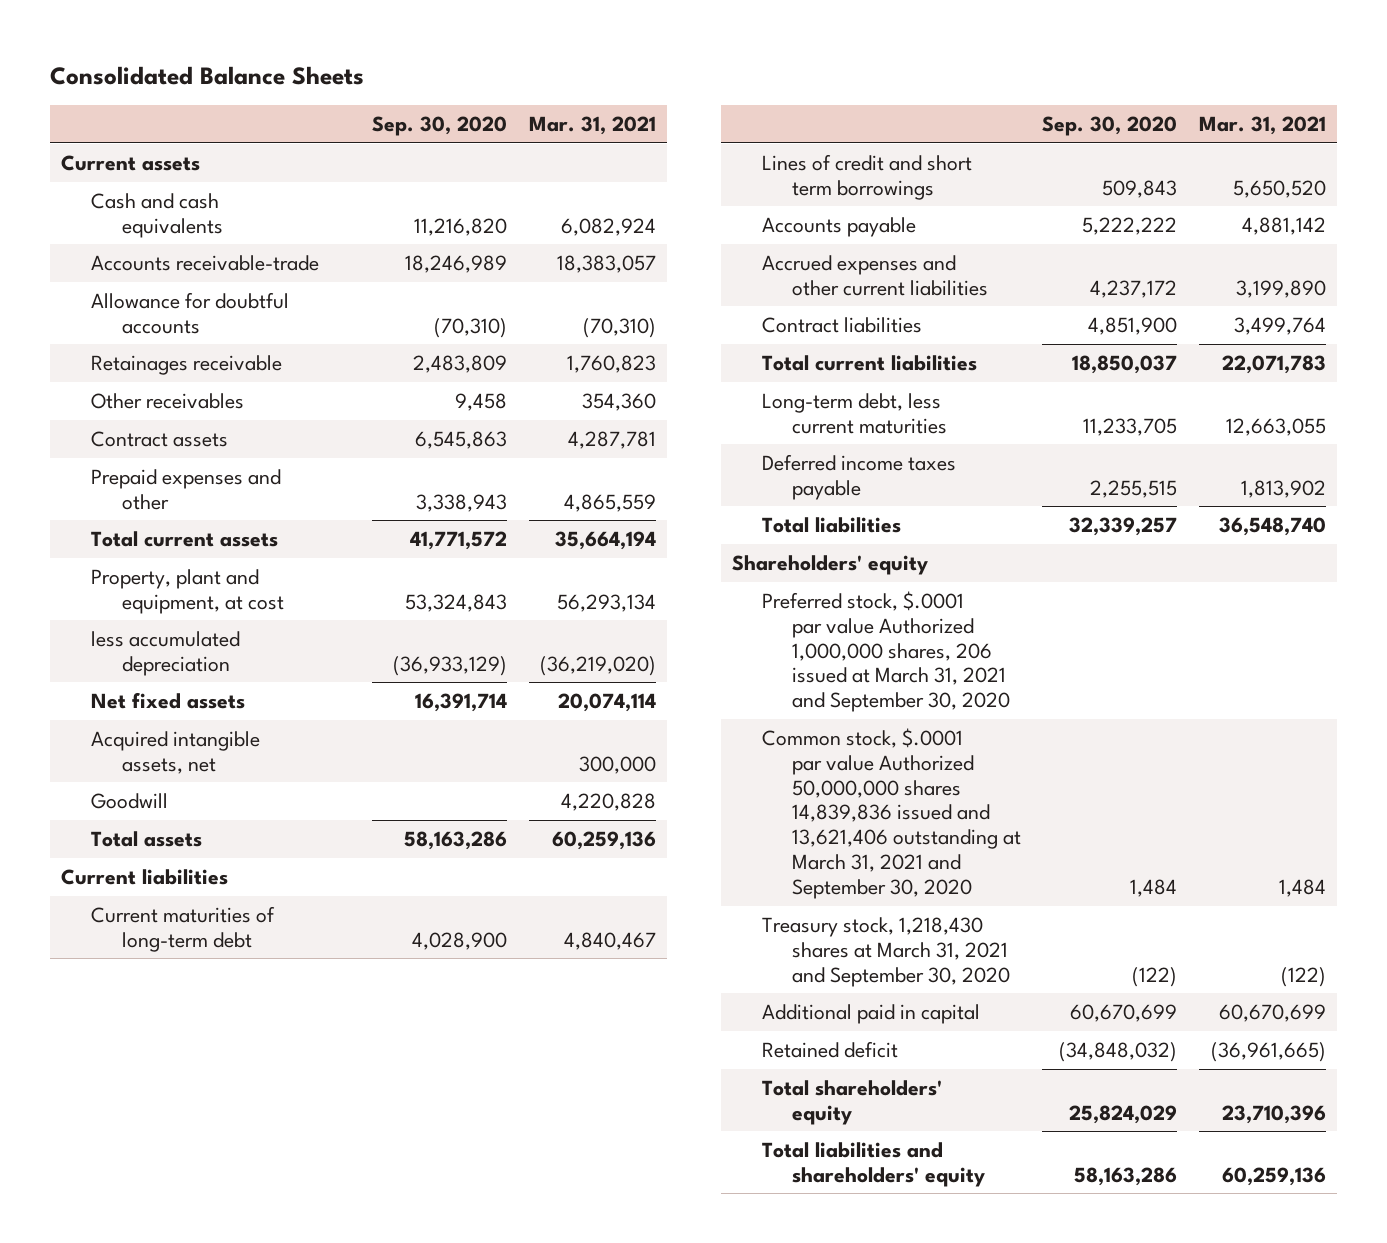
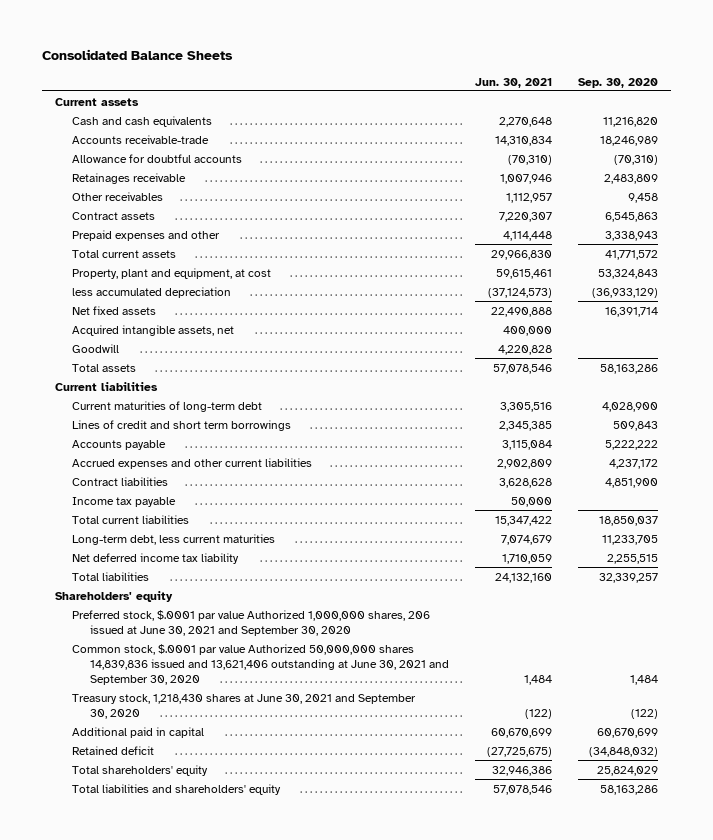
[528,116,656,136] Mar. 31, 2021 -> none
none -> [474,77,552,88] Jun. 30, 2021
none -> [72,496,177,507] Income tax payable
[761,453,956,500] Deferred income taxes payable -> [72,552,240,564] Net deferred income tax liability
[761,590,1010,713] Preferred stock, $.0001 par value Authorized 1,000,000 shares, 206 issued at March 31, 2021 and September 30, 2020 -> [72,609,431,636] Preferred stock, $.0001 par value Authorized 1,000,000 shares, 206 issued at June 30, 2021 and September 30, 2020
[761,727,1021,900] Common stock, $.0001 par value Authorized 50,000,000 shares 14,839,836 issued and 13,621,406 outstanding at March 31, 2021 and September 30, 2020 -> [72,643,449,685] Common stock, $.0001 par value Authorized 50,000,000 shares 14,839,836 issued and 13,621,406 outstanding at June 30, 2021 and September 30, 2020
[761,916,1010,987] Treasury stock, 1,218,430 shares at March 31, 2021 and September 30, 2020 -> [72,693,417,719] Treasury stock, 1,218,430 shares at June 30, 2021 and September 30, 2020

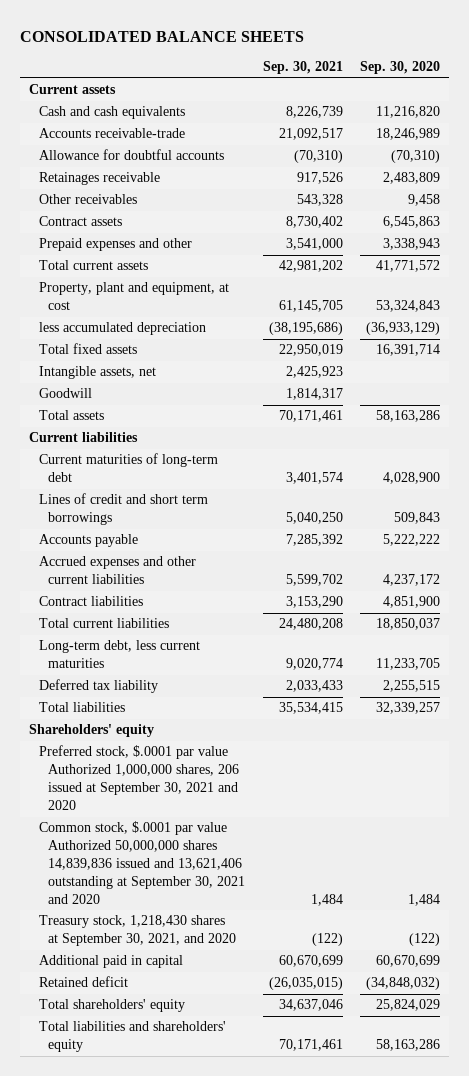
[41,49,233,61] Consolidated Balance Sheets -> [20,30,305,42] CONSOLIDATED BALANCE SHEETS
[474,77,552,88] Jun. 30, 2021 -> none
none -> [262,61,343,75] Sep. 30, 2021
[72,305,157,315] Net fixed assets -> [38,343,137,355] Total fixed assets
[72,324,235,336] Acquired intangible assets, net -> [38,366,156,380] Intangible assets, net
[72,496,177,507] Income tax payable -> none
[72,552,240,564] Net deferred income tax liability -> [38,679,158,694] Deferred tax liability
[72,609,431,636] Preferred stock, $.0001 par value Authorized 1,000,000 shares, 206 issued at June 30, 2021 and September 30, 2020 -> [38,745,240,811] Preferred stock, $.0001 par value Authorized 1,000,000 shares, 206 issued at September 30, 2021 and 2020
[72,643,449,685] Common stock, $.0001 par value Authorized 50,000,000 shares 14,839,836 issued and 13,621,406 outstanding at June 30, 2021 and September 30, 2020 -> [38,821,246,905] Common stock, $.0001 par value Authorized 50,000,000 shares 14,839,836 issued and 13,621,406 outstanding at September 30, 2021 and 2020
[72,693,417,719] Treasury stock, 1,218,430 shares at June 30, 2021 and September 30, 2020 -> [38,915,237,947] Treasury stock, 1,218,430 shares at September 30, 2021, and 2020

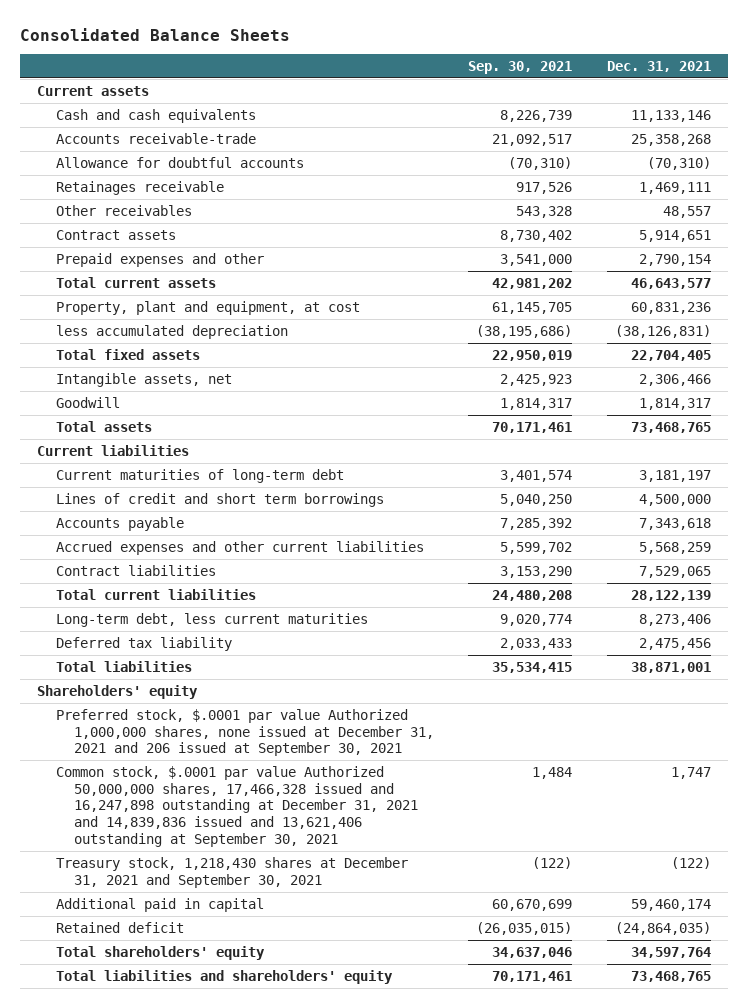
[20,30,305,42] CONSOLIDATED BALANCE SHEETS -> [19,27,290,41] Consolidated Balance Sheets
[360,61,441,75] Sep. 30, 2020 -> none
none -> [606,60,711,72] Dec. 31, 2021
[38,745,240,811] Preferred stock, $.0001 par value Authorized 1,000,000 shares, 206 issued at September 30, 2021 and 2020 -> [55,708,435,757] Preferred stock, $.0001 par value Authorized 1,000,000 shares, none issued at December 31, 2021 and 206 issued at September 30, 2021
[38,821,246,905] Common stock, $.0001 par value Authorized 50,000,000 shares 14,839,836 issued and 13,621,406 outstanding at September 30, 2021 and 2020 -> [55,765,419,847] Common stock, $.0001 par value Authorized 50,000,000 shares, 17,466,328 issued and 16,247,898 outstanding at December 31, 2021 and 14,839,836 issued and 13,621,406 outstanding at September 30, 2021
[38,915,237,947] Treasury stock, 1,218,430 shares at September 30, 2021, and 2020 -> [55,856,408,888] Treasury stock, 1,218,430 shares at December 31, 2021 and September 30, 2021

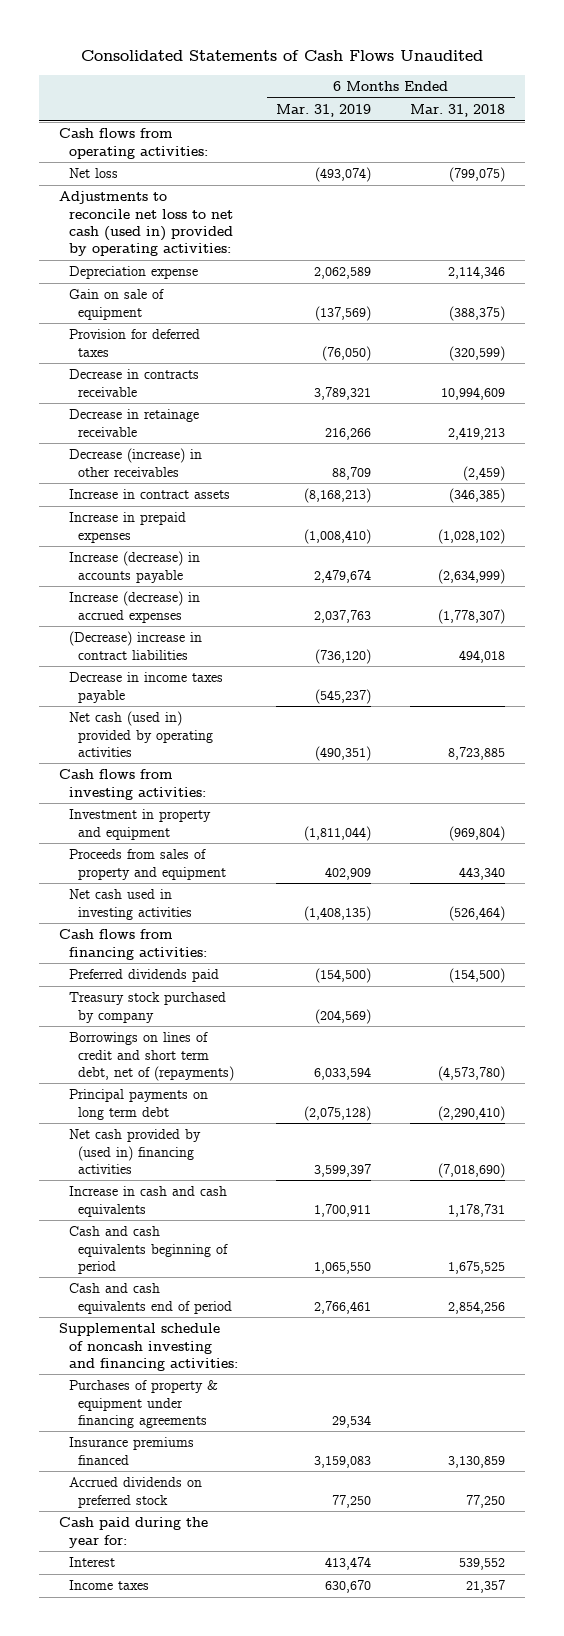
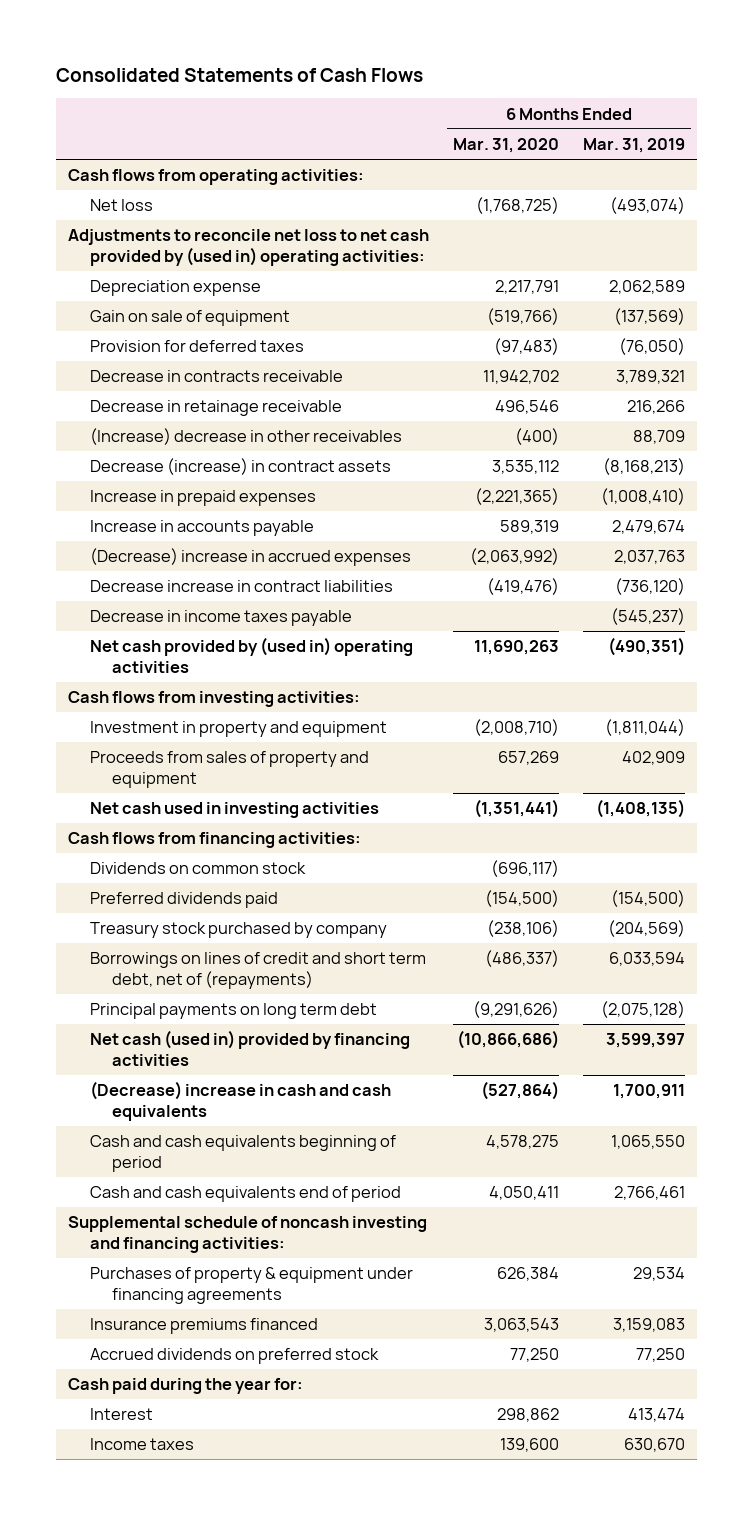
[81,50,484,62] Consolidated Statements of Cash Flows Unaudited -> [56,68,424,83] Consolidated Statements of Cash Flows
[410,104,506,118] Mar. 31, 2018 -> none
none -> [453,137,560,153] Mar. 31, 2020
[58,191,233,257] Adjustments to reconcile net loss to net cash (used in) provided by operating activities: -> [68,229,430,267] Adjustments to reconcile net loss to net cash provided by (used in) operating activities:
[68,448,202,477] Decrease (increase) in other receivables -> [90,428,403,446] (Increase) decrease in other receivables
[68,489,230,500] Increase in contract assets -> [90,458,392,476] Decrease (increase) in contract assets
[68,551,200,583] Increase (decrease) in accounts payable -> [90,520,315,537] Increase in accounts payable
[68,591,200,623] Increase (decrease) in accrued expenses -> [90,548,412,567] (Decrease) increase in accrued expenses
[68,631,202,660] (Decrease) increase in contract liabilities -> [90,580,394,593] Decrease increase in contract liabilities
[68,711,214,757] Net cash (used in) provided by operating activities -> [90,637,414,674] Net cash provided by (used in) operating activities
none -> [90,862,307,875] Dividends on common stock
[68,1129,201,1174] Net cash provided by (used in) financing activities -> [90,1030,411,1067] Net cash (used in) provided by financing activities
[68,1186,227,1217] Increase in cash and cash equivalents -> [90,1081,392,1122] (Decrease) increase in cash and cash equivalents

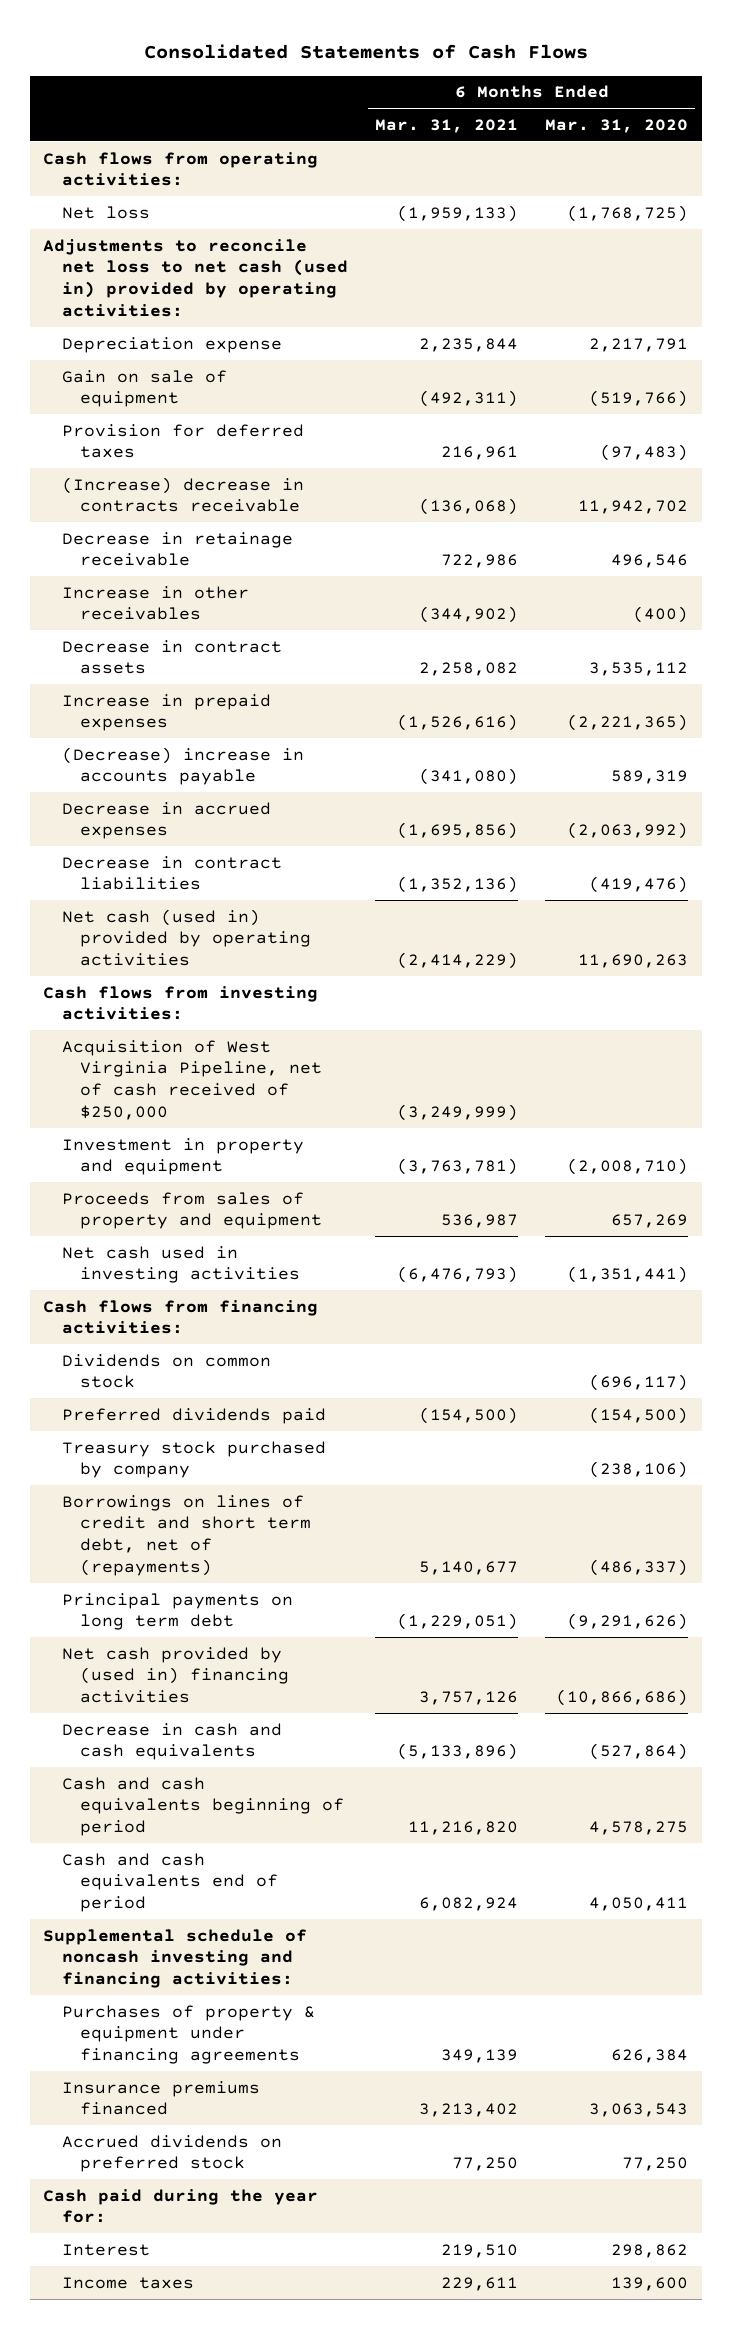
[582,137,685,153] Mar. 31, 2019 -> none
none -> [374,118,518,133] Mar. 31, 2021
[68,229,430,267] Adjustments to reconcile net loss to net cash provided by (used in) operating activities: -> [43,238,348,317] Adjustments to reconcile net loss to net cash (used in) provided by operating activities:
[90,370,344,383] Decrease in contracts receivable -> [61,476,304,513] (Increase) decrease in contracts receivable
[90,428,403,446] (Increase) decrease in other receivables -> [61,585,249,621] Increase in other receivables
[90,458,392,476] Decrease (increase) in contract assets -> [61,639,282,675] Decrease in contract assets
[90,610,353,627] Decrease in income taxes payable -> none
[90,520,315,537] Increase in accounts payable -> [61,746,304,786] (Decrease) increase in accounts payable
[90,548,412,567] (Decrease) increase in accrued expenses -> [61,801,271,840] Decrease in accrued expenses
[90,580,394,593] Decrease increase in contract liabilities -> [61,855,282,891] Decrease in contract liabilities
[90,637,414,674] Net cash provided by (used in) operating activities -> [61,908,311,967] Net cash (used in) provided by operating activities
none -> [61,1039,322,1120] Acquisition of West Virginia Pipeline, net of cash received of $250,000
[90,1030,411,1067] Net cash (used in) provided by financing activities -> [61,1646,289,1704] Net cash provided by (used in) financing activities
[90,1081,392,1122] (Decrease) increase in cash and cash equivalents -> [61,1722,282,1761] Decrease in cash and cash equivalents

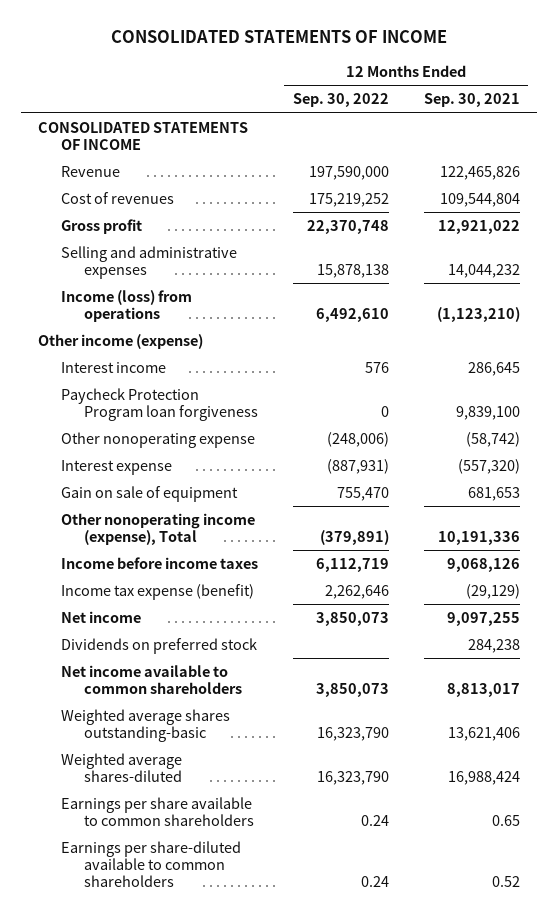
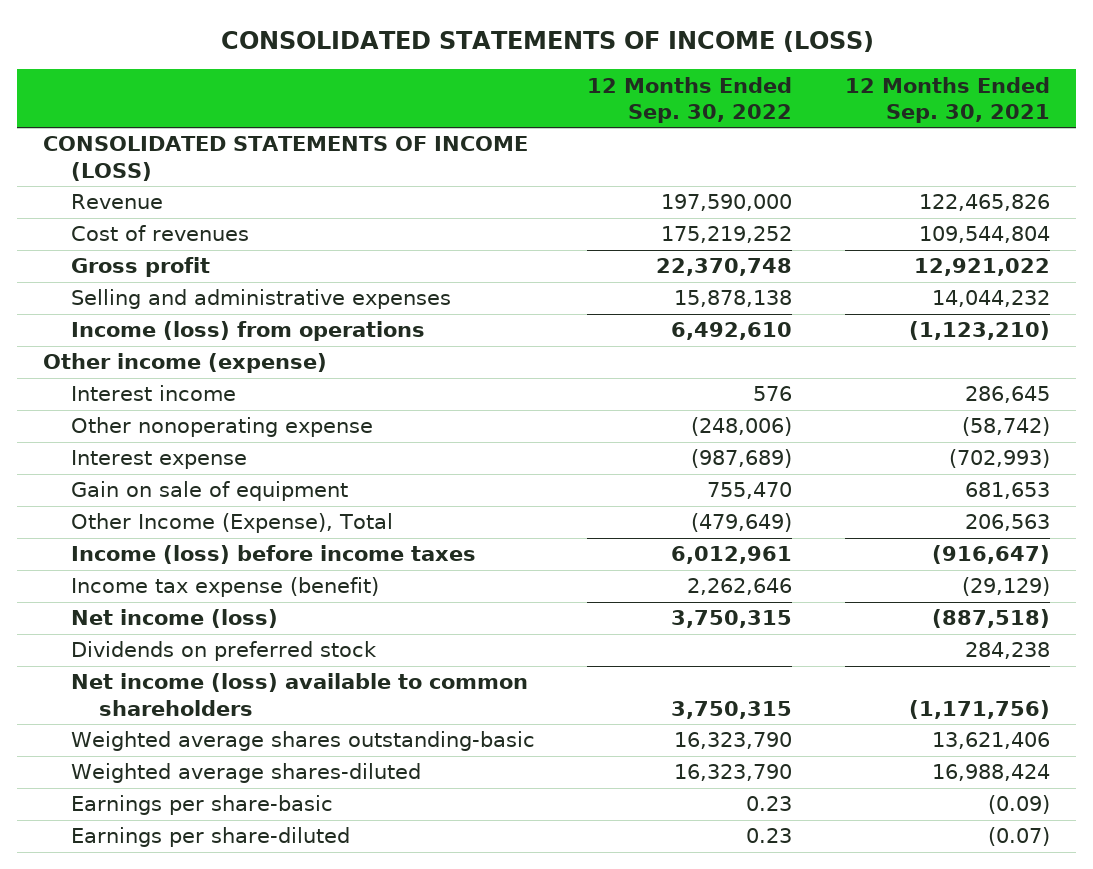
[110,30,447,44] CONSOLIDATED STATEMENTS OF INCOME -> [220,30,874,52] CONSOLIDATED STATEMENTS OF INCOME (LOSS)
[38,121,249,150] CONSOLIDATED STATEMENTS OF INCOME -> [43,136,529,181] CONSOLIDATED STATEMENTS OF INCOME (LOSS)
[61,387,259,421] Paycheck Protection Program loan forgiveness -> none
[326,458,389,474] (887,931) -> [691,449,793,469] (987,689)
[457,458,520,474] (557,320) -> [948,449,1050,469] (702,993)
[61,512,256,545] Other nonoperating income (expense), Total -> [71,513,394,534] Other Income (Expense), Total
[319,529,389,545] (379,891) -> [691,513,793,533] (479,649)
[437,530,520,545] 10,191,336 -> [964,514,1050,532] 206,563
[61,556,259,569] Income before income taxes -> [71,545,477,565] Income (loss) before income taxes
[315,557,389,572] 6,112,719 -> [671,546,793,565] 6,012,961
[446,557,520,572] 9,068,126 -> [931,545,1050,565] (916,647)
[61,610,142,623] Net income -> [71,609,279,629] Net income (loss)
[315,611,389,626] 3,850,073 -> [671,610,793,629] 3,750,315
[446,611,520,626] 9,097,255 -> [931,609,1050,629] (887,518)
[61,664,243,694] Net income available to common shareholders -> [71,673,529,716] Net income (loss) available to common shareholders
[315,682,389,697] 3,850,073 -> [671,700,793,719] 3,750,315
[446,682,520,697] 8,813,017 -> [908,699,1050,719] (1,171,756)
[61,796,255,826] Earnings per share available to common shareholders -> [71,795,334,816] Earnings per share-basic
[360,814,389,826] 0.24 -> [746,796,793,812] 0.23
[491,814,520,826] 0.65 -> [987,795,1050,815] (0.09)
[61,840,242,887] Earnings per share-diluted available to common shareholders -> [71,827,351,848] Earnings per share-diluted
[360,875,389,887] 0.24 -> [746,828,793,844] 0.23
[491,875,520,887] 0.52 -> [987,827,1050,847] (0.07)

